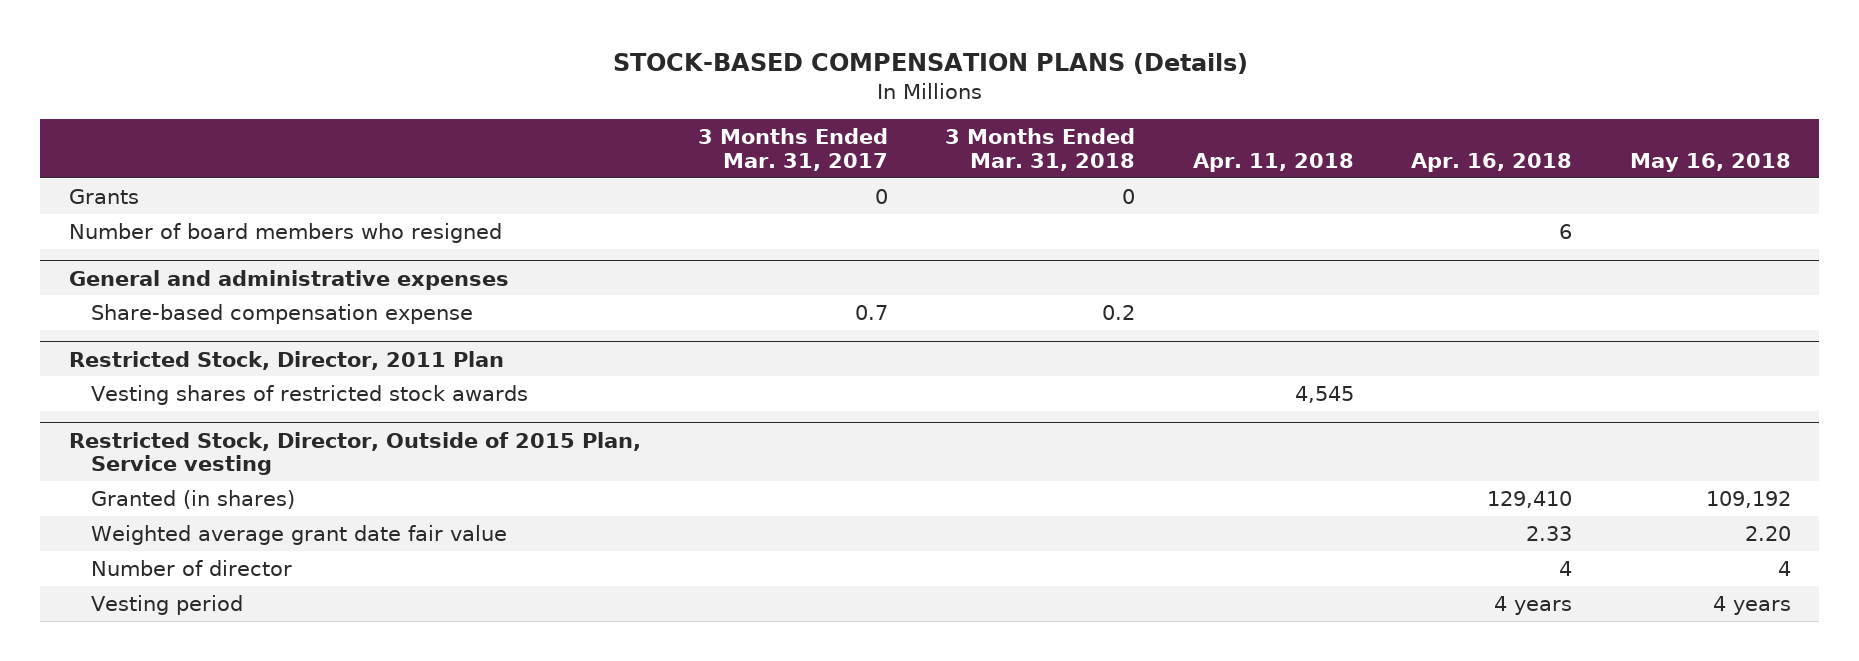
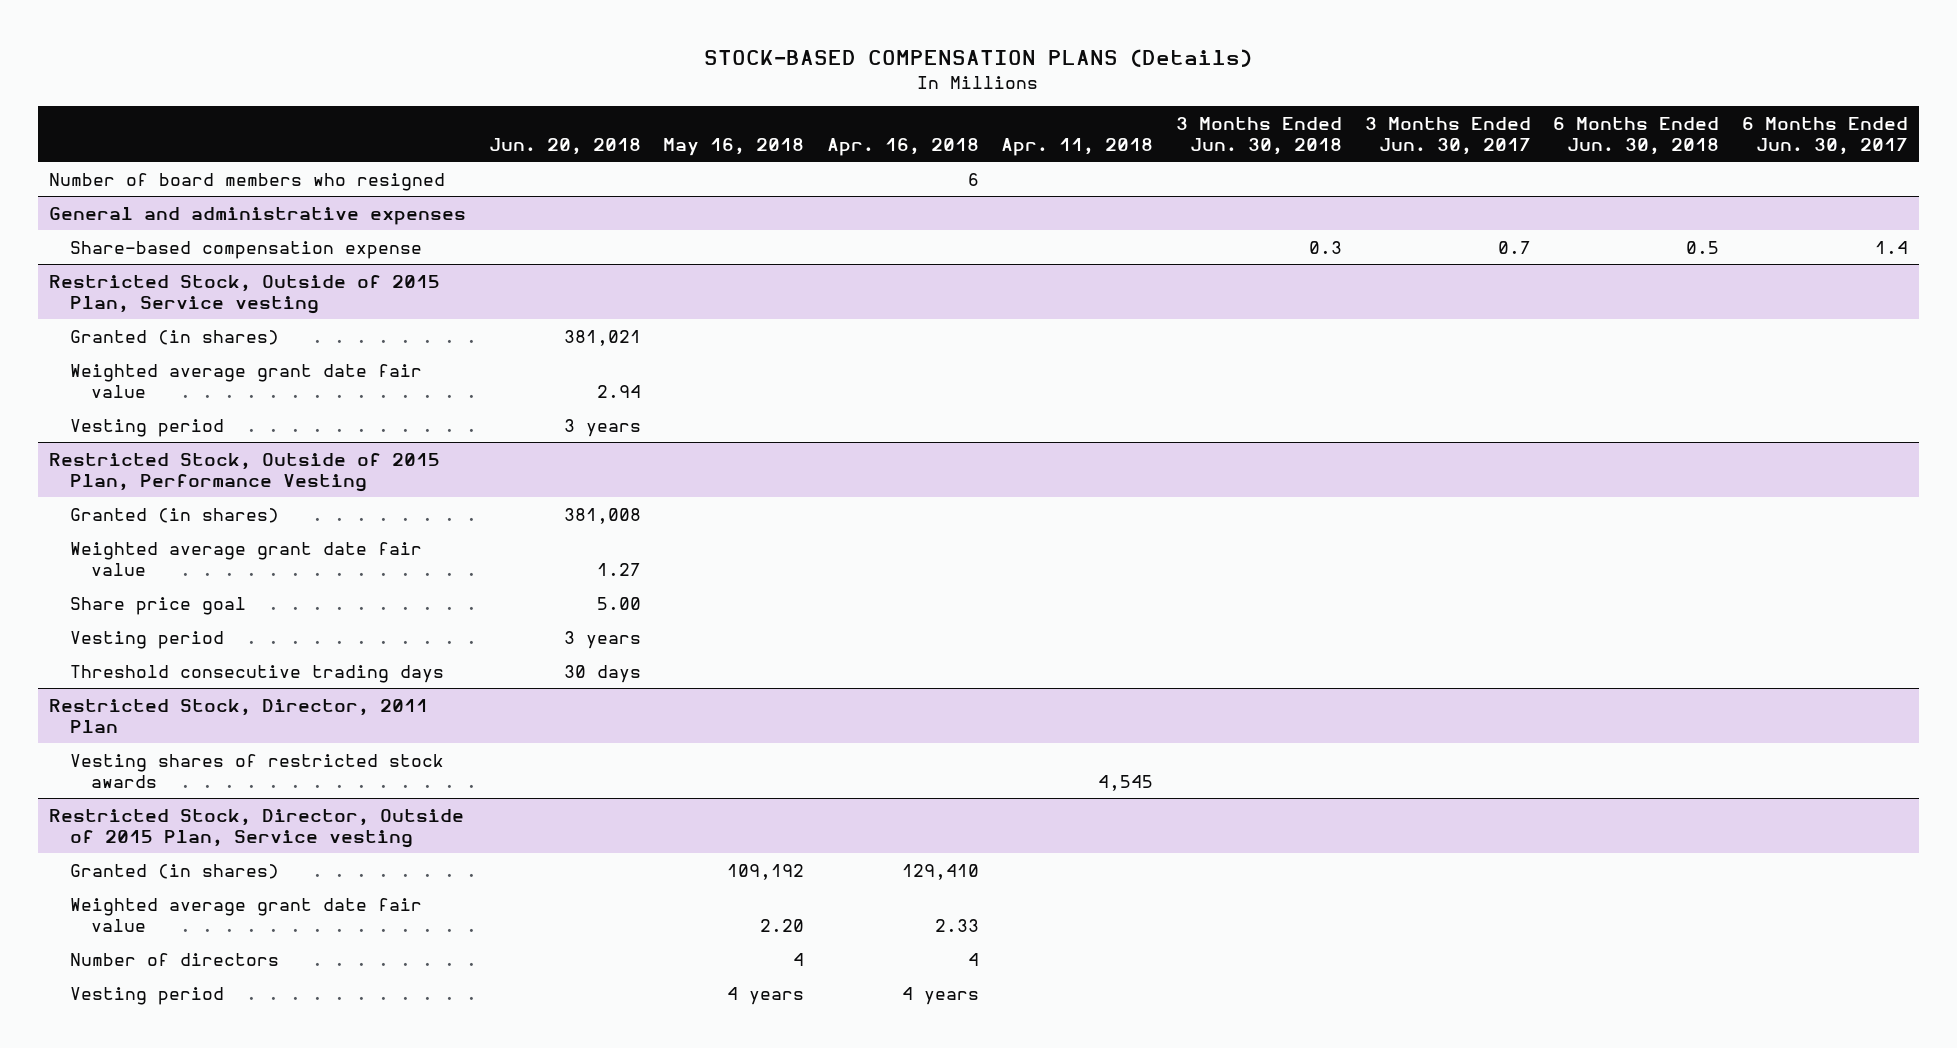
[698,127,889,171] 3 Months Ended Mar. 31, 2017 -> none
[945,127,1136,171] 3 Months Ended Mar. 31, 2018 -> none
none -> [488,137,641,155] Jun. 20, 2018
none -> [1176,116,1343,155] 3 Months Ended Jun. 30, 2018
none -> [1364,116,1531,155] 3 Months Ended Jun. 30, 2017
none -> [1553,116,1720,155] 6 Months Ended Jun. 30, 2018
none -> [1741,116,1908,155] 6 Months Ended Jun. 30, 2017
[68,188,139,204] Grants -> none
none -> [49,274,441,314] Restricted Stock, Outside of 2015 Plan, Service vesting
none -> [70,329,280,345] Granted (in shares)
none -> [70,363,423,398] Weighted average grant date fair value
none -> [70,418,225,437] Vesting period
none -> [49,452,441,492] Restricted Stock, Outside of 2015 Plan, Performance Vesting
none -> [70,507,280,523] Granted (in shares)
none -> [70,541,423,576] Weighted average grant date fair value
none -> [70,596,247,615] Share price goal
none -> [70,630,225,649] Vesting period
none -> [70,664,445,683] Threshold consecutive trading days
[91,559,293,576] Number of director -> [70,952,280,966] Number of directors

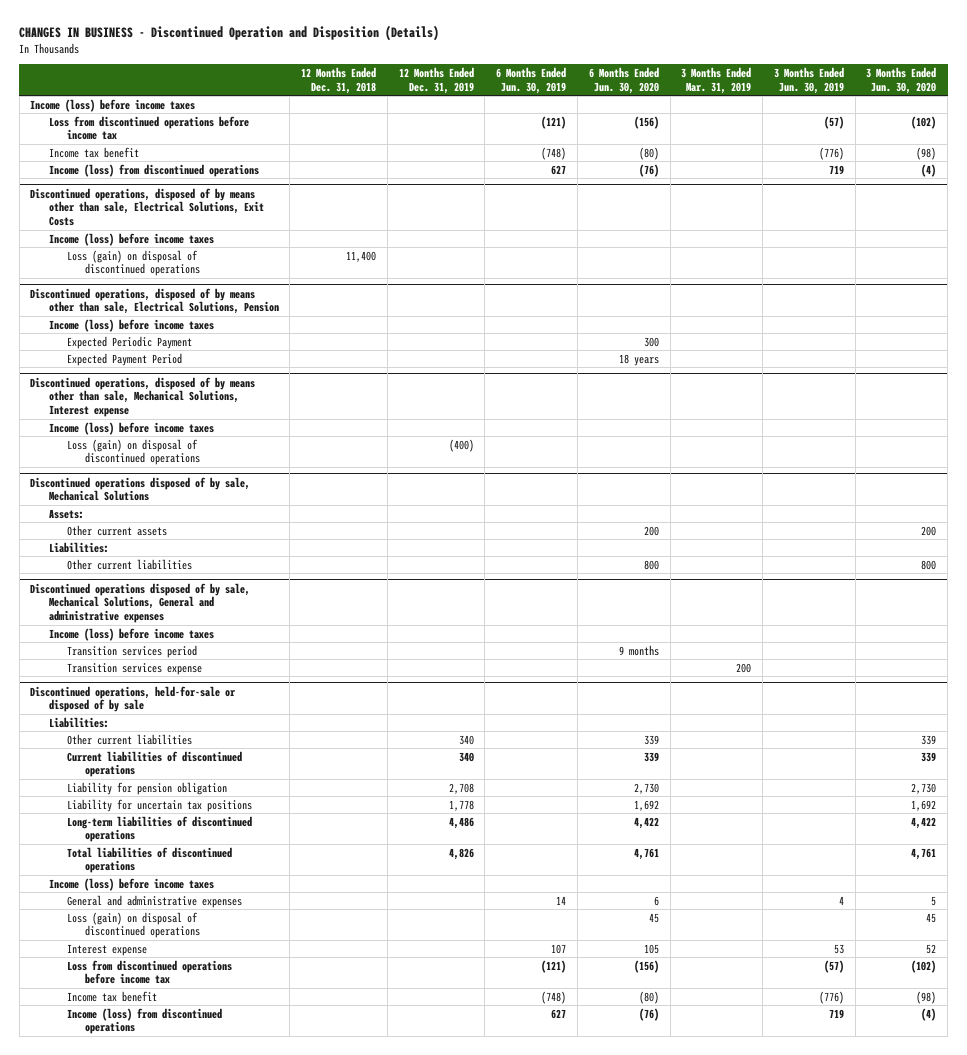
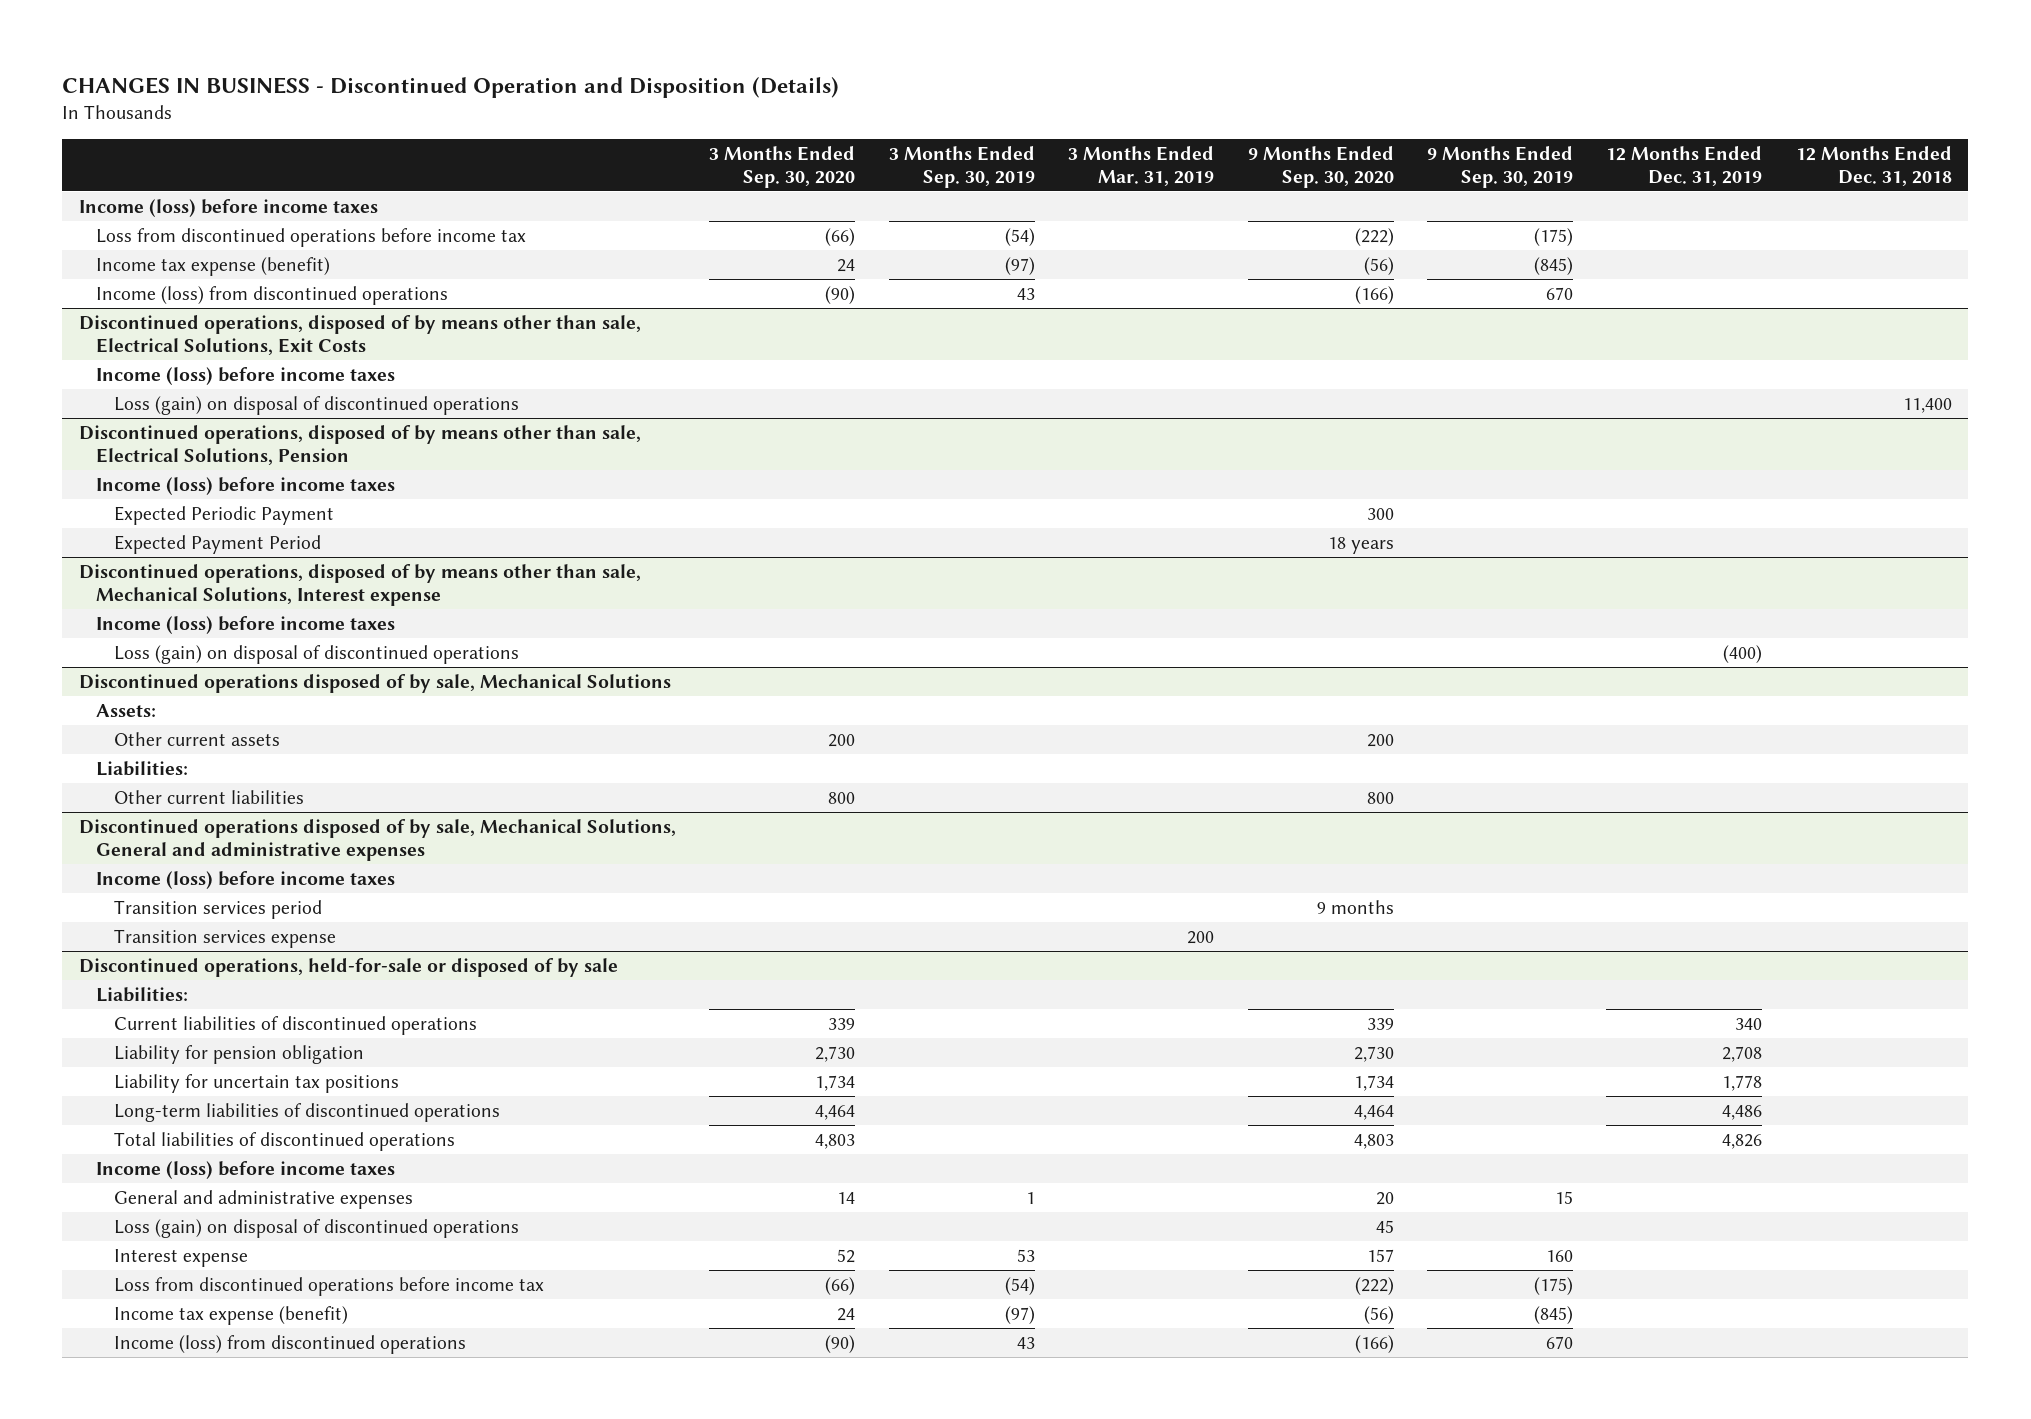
[496,66,567,94] 6 Months Ended Jun. 30, 2019 -> none
[588,66,659,94] 6 Months Ended Jun. 30, 2020 -> none
[773,66,844,94] 3 Months Ended Jun. 30, 2019 -> none
[866,66,937,94] 3 Months Ended Jun. 30, 2020 -> none
none -> [709,145,856,188] 3 Months Ended Sep. 30, 2020
none -> [888,145,1035,188] 3 Months Ended Sep. 30, 2019
none -> [1247,145,1394,188] 9 Months Ended Sep. 30, 2020
none -> [1426,145,1573,188] 9 Months Ended Sep. 30, 2019
[48,146,139,158] Income tax benefit -> [96,256,331,276] Income tax expense (benefit)
[66,733,192,745] Other current liabilities -> none
[66,990,157,1002] Income tax benefit -> [113,1305,348,1325] Income tax expense (benefit)

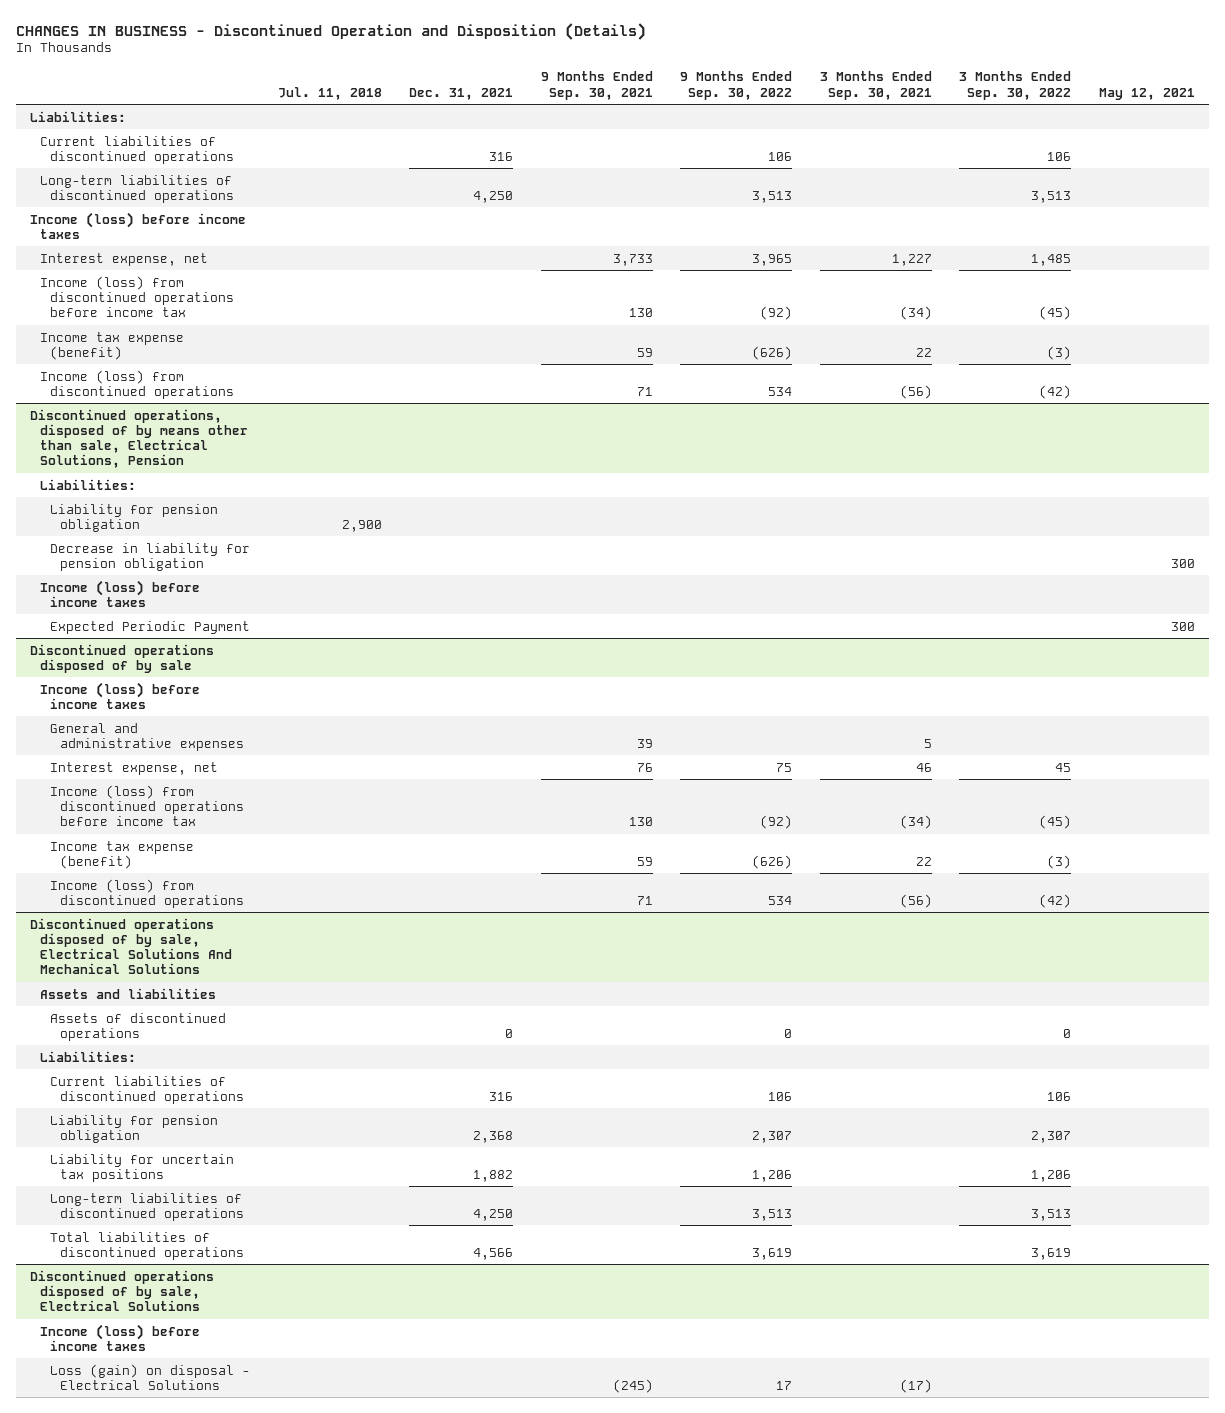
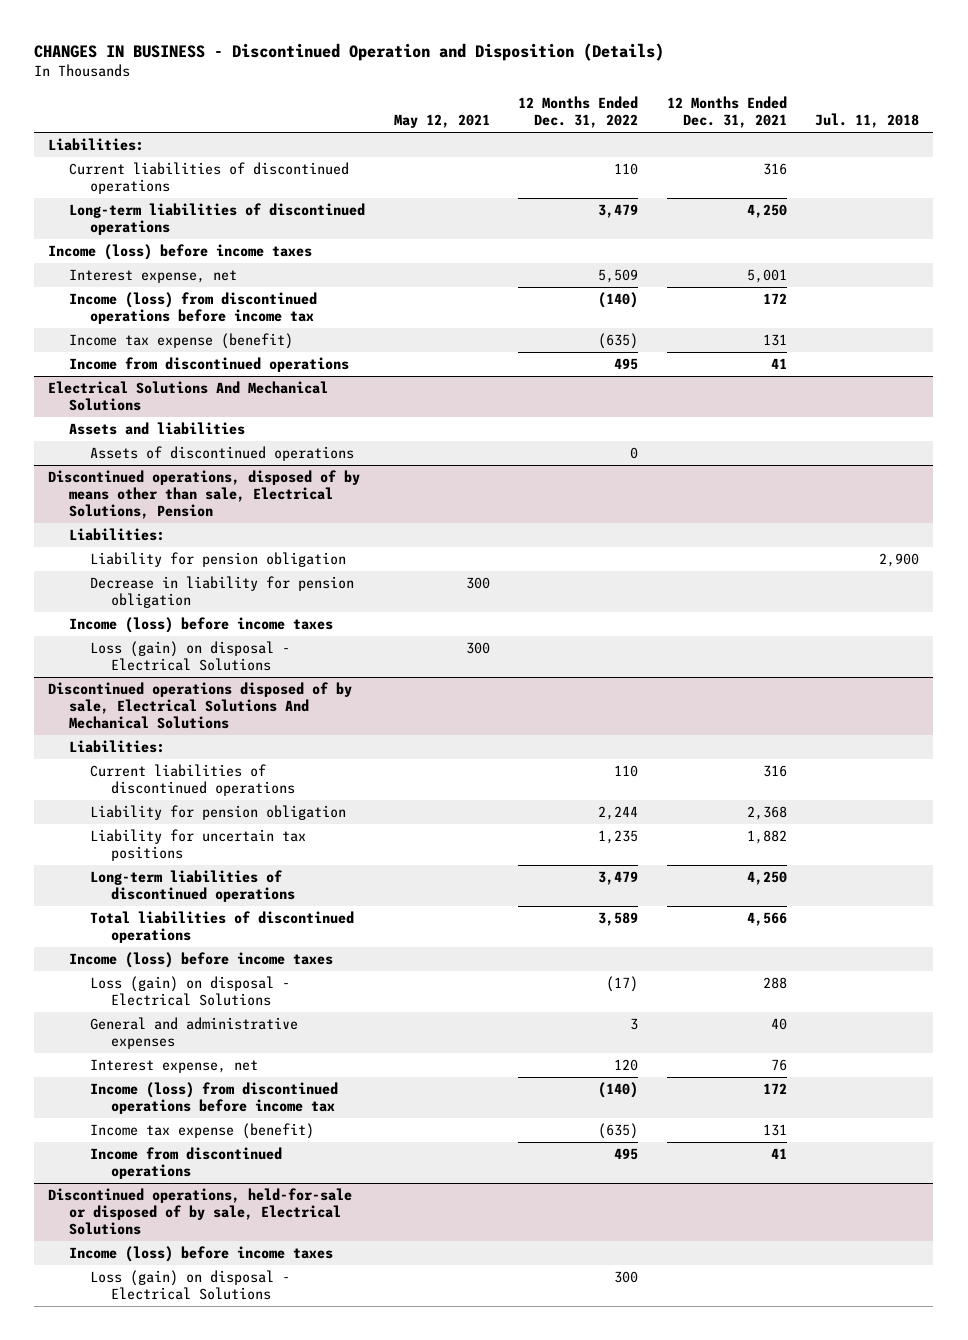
[409,87,514,100] Dec. 31, 2021 -> none
[540,71,653,100] 9 Months Ended Sep. 30, 2021 -> none
[680,71,793,100] 9 Months Ended Sep. 30, 2022 -> none
[819,71,932,100] 3 Months Ended Sep. 30, 2021 -> none
[959,71,1072,100] 3 Months Ended Sep. 30, 2022 -> none
none -> [518,95,639,128] 12 Months Ended Dec. 31, 2022
none -> [666,95,787,128] 12 Months Ended Dec. 31, 2021
[40,369,234,399] Income (loss) from discontinued operations -> [69,357,350,373] Income from discontinued operations
none -> [48,381,329,412] Electrical Solutions And Mechanical Solutions
none -> [69,422,246,436] Assets and liabilities
none -> [90,446,355,462] Assets of discontinued operations
[49,620,250,634] Expected Periodic Payment -> none
[30,643,215,673] Discontinued operations disposed of by sale -> none
[40,681,201,709] Income (loss) before income taxes -> none
[49,722,244,751] General and administrative expenses -> none
[49,761,218,775] Interest expense, net -> none
[49,784,244,826] Income (loss) from discontinued operations before income tax -> none
[49,840,194,869] Income tax expense (benefit) -> none
[49,878,244,908] Income (loss) from discontinued operations -> none
none -> [90,641,291,672] Loss (gain) on disposal - Electrical Solutions
[40,987,217,999] Assets and liabilities -> none
[49,1012,226,1041] Assets of discontinued operations -> none
none -> [69,952,334,969] Income (loss) before income taxes
none -> [90,976,291,1007] Loss (gain) on disposal - Electrical Solutions
none -> [90,1017,299,1050] General and administrative expenses
none -> [90,1059,259,1074] Interest expense, net
none -> [90,1082,339,1115] Income (loss) from discontinued operations before income tax
none -> [90,1123,315,1140] Income tax expense (benefit)
none -> [90,1147,283,1180] Income from discontinued operations
[30,1269,215,1311] Discontinued operations disposed of by sale, Electrical Solutions -> [48,1188,353,1236] Discontinued operations, held-for-sale or disposed of by sale, Electrical Solutions

